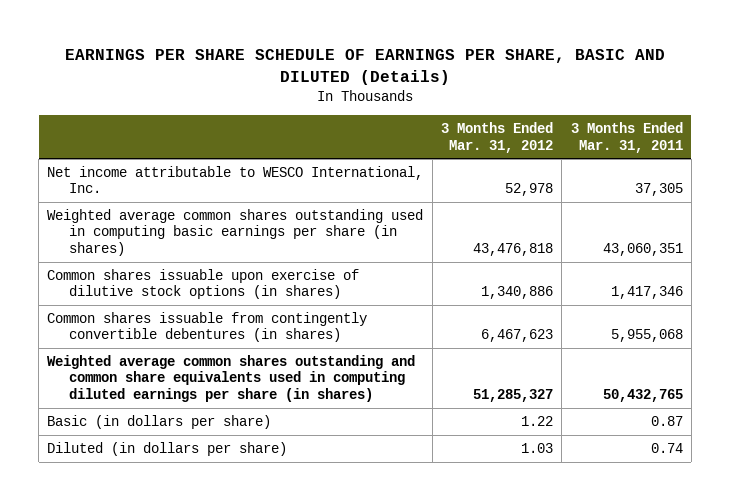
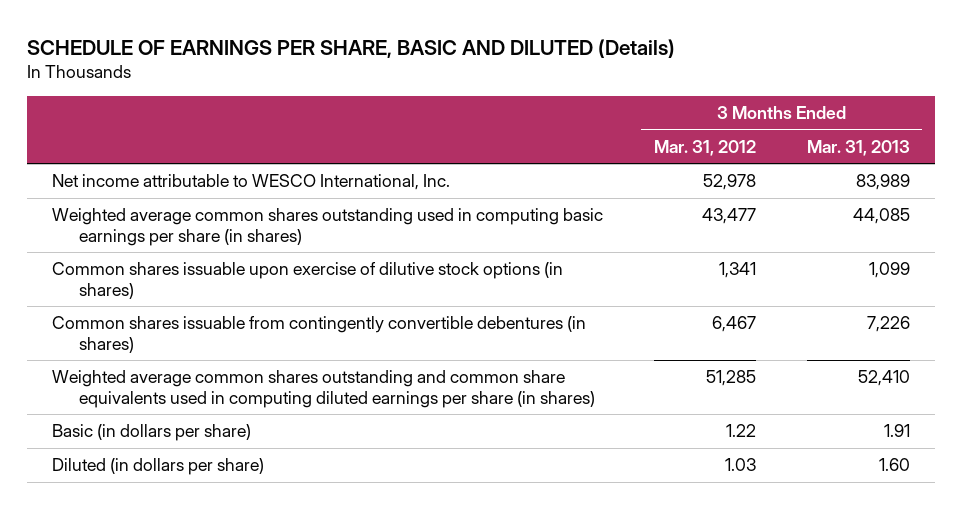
[65,49,666,86] EARNINGS PER SHARE SCHEDULE OF EARNINGS PER SHARE, BASIC AND DILUTED (Details) -> [27,38,676,58] SCHEDULE OF EARNINGS PER SHARE, BASIC AND DILUTED (Details)
[570,122,683,153] 3 Months Ended Mar. 31, 2011 -> none
none -> [806,139,910,156] Mar. 31, 2013
[473,242,554,256] 43,476,818 -> [702,208,757,225] 43,477
[481,286,554,300] 1,340,886 -> [719,262,757,279] 1,341
[481,329,554,343] 6,467,623 -> [712,316,757,333] 6,467
[473,388,554,402] 51,285,327 -> [706,370,757,387] 51,285

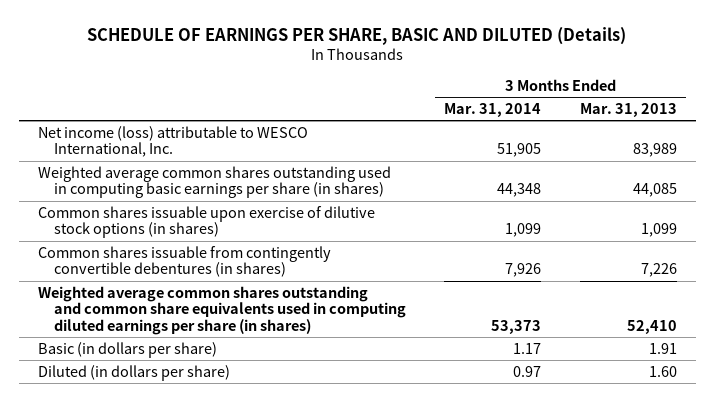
[654,139,757,156] Mar. 31, 2012 -> none
none -> [444,103,542,118] Mar. 31, 2014
[52,174,451,191] Net income attributable to WESCO International, Inc. -> [37,125,308,158] Net income (loss) attributable to WESCO International, Inc.

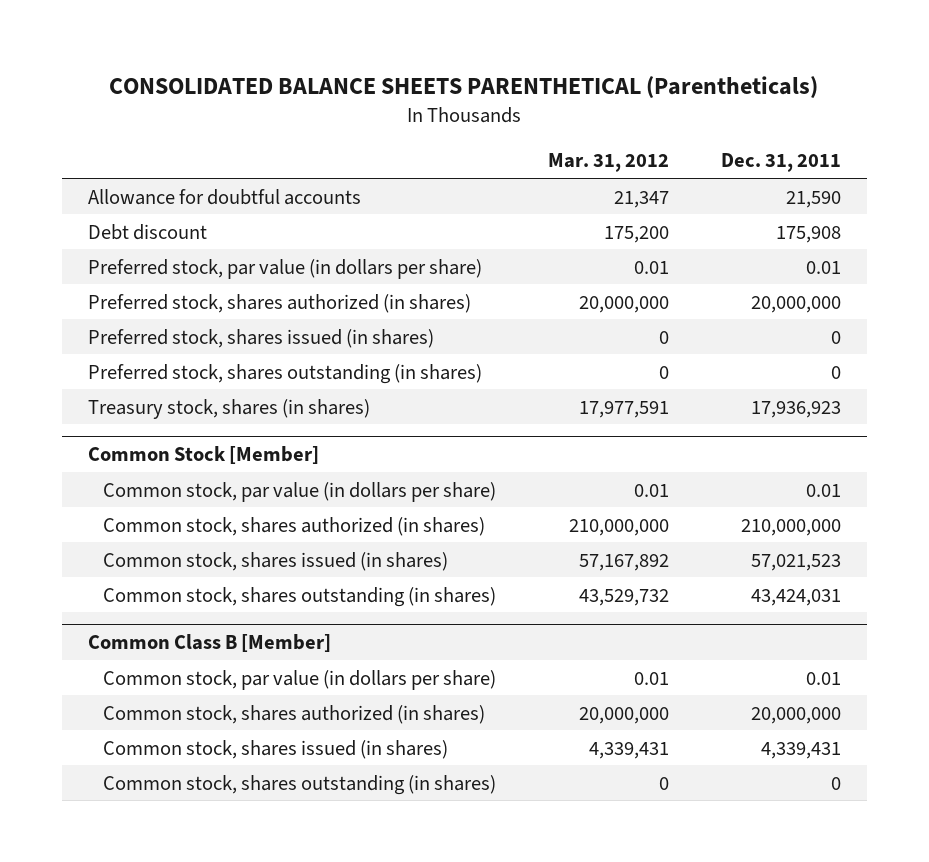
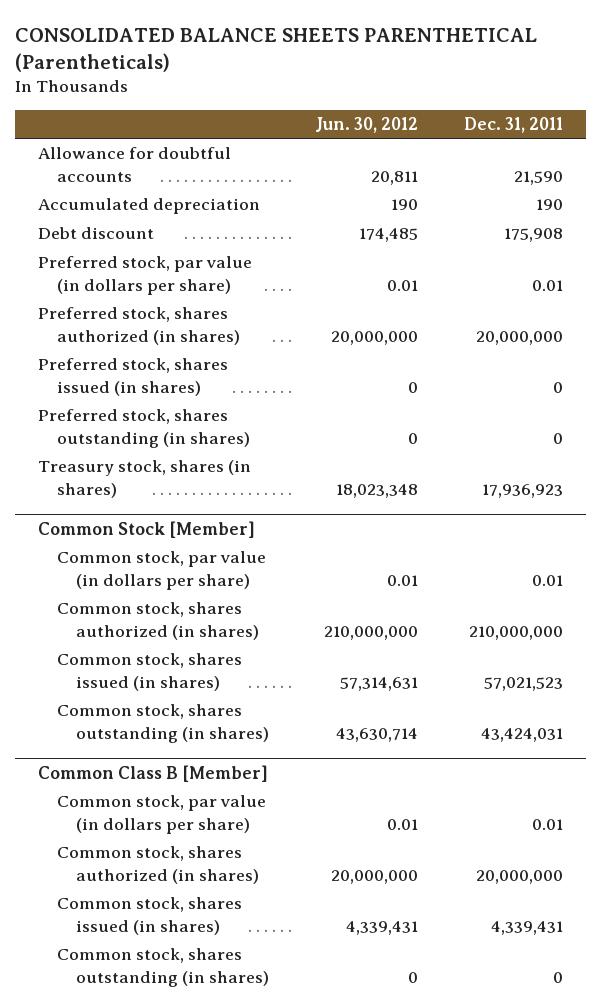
[548,153,670,173] Mar. 31, 2012 -> none
none -> [314,117,418,134] Jun. 30, 2012
none -> [37,198,260,215] Accumulated depreciation

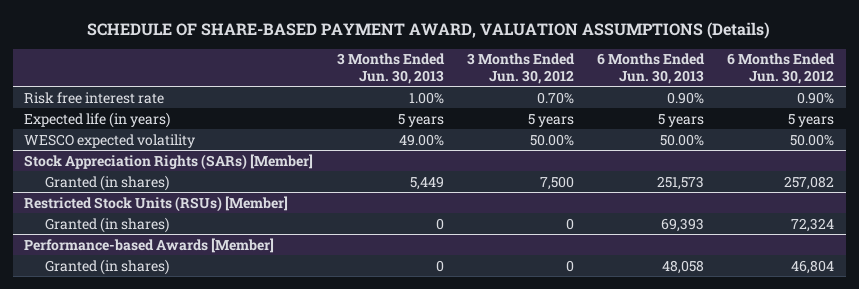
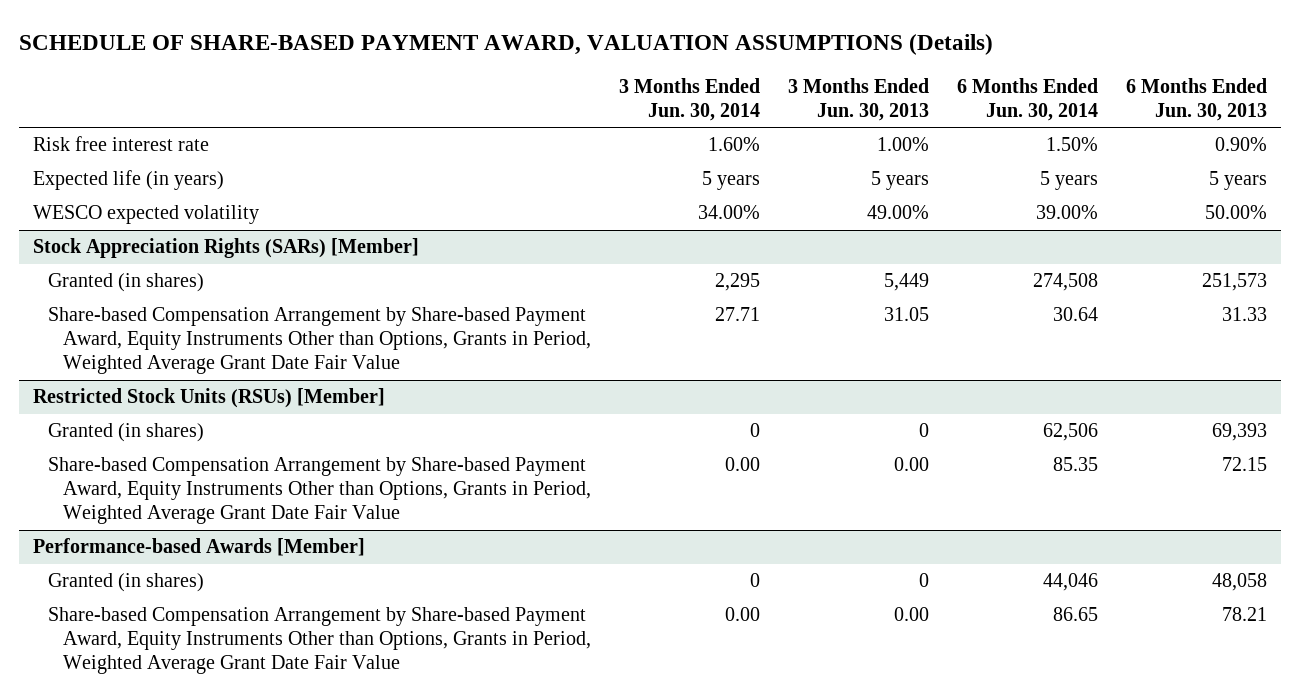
[466,53,575,84] 3 Months Ended Jun. 30, 2012 -> none
[727,53,836,84] 6 Months Ended Jun. 30, 2012 -> none
none -> [619,77,761,121] 3 Months Ended Jun. 30, 2014
none -> [956,77,1098,121] 6 Months Ended Jun. 30, 2014
none -> [48,307,592,375] Share-based Compensation Arrangement by Share-based Payment Award, Equity Instruments Other than Options, Grants in Period, Weighted Average Grant Date Fair Value
none -> [48,457,592,525] Share-based Compensation Arrangement by Share-based Payment Award, Equity Instruments Other than Options, Grants in Period, Weighted Average Grant Date Fair Value
none -> [48,607,592,675] Share-based Compensation Arrangement by Share-based Payment Award, Equity Instruments Other than Options, Grants in Period, Weighted Average Grant Date Fair Value

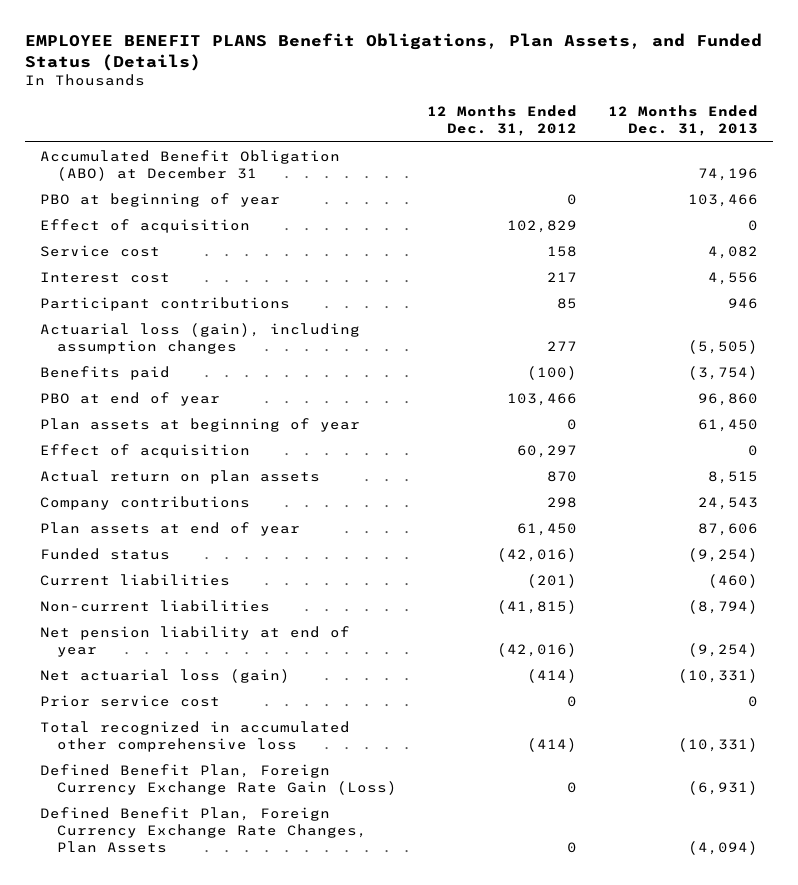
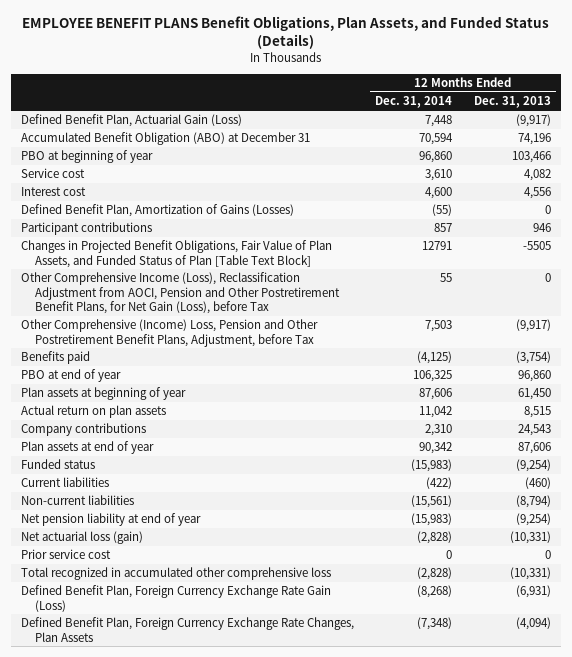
[427,105,578,137] 12 Months Ended Dec. 31, 2012 -> none
none -> [375,96,453,109] Dec. 31, 2014
none -> [21,114,243,128] Defined Benefit Plan, Actuarial Gain (Loss)
[39,218,250,233] Effect of acquisition -> none
none -> [21,204,295,218] Defined Benefit Plan, Amortization of Gains (Losses)
[39,322,360,354] Actuarial loss (gain), including assumption changes -> none
none -> [21,240,333,268] Changes in Projected Benefit Obligations, Fair Value of Plan Assets, and Funded Status of Plan [Table Text Block]
none -> [21,272,341,314] Other Comprehensive Income (Loss), Reclassification Adjustment from AOCI, Pension and Other Postretirement Benefit Plans, for Net Gain (Loss), before Tax
none -> [21,319,319,347] Other Comprehensive (Income) Loss, Pension and Other Postretirement Benefit Plans, Adjustment, before Tax
[39,443,250,458] Effect of acquisition -> none

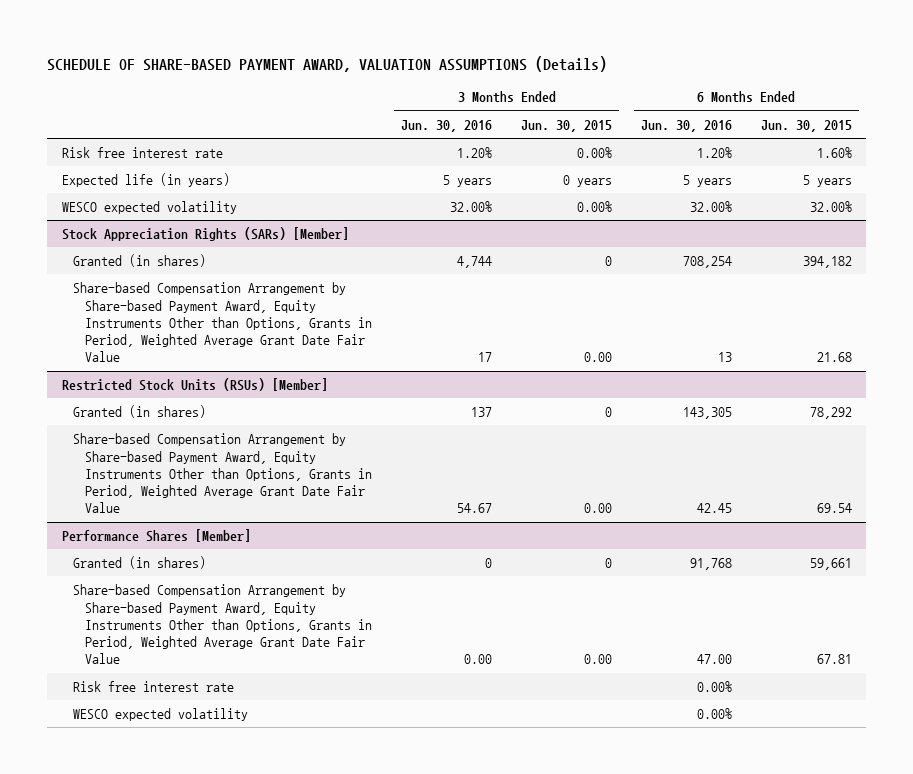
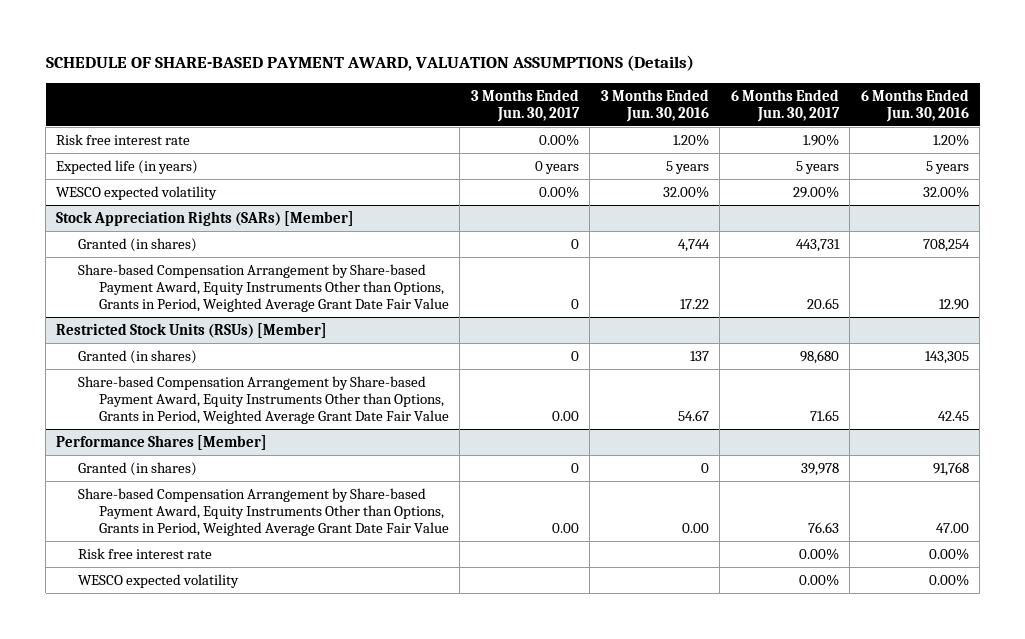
[521,119,613,132] Jun. 30, 2015 -> none
[760,119,852,132] Jun. 30, 2015 -> none
none -> [470,88,580,122] 3 Months Ended Jun. 30, 2017
none -> [730,88,840,122] 6 Months Ended Jun. 30, 2017
[478,352,493,363] 17 -> [679,299,709,310] 17.22
[717,352,732,363] 13 -> [938,299,969,311] 12.90

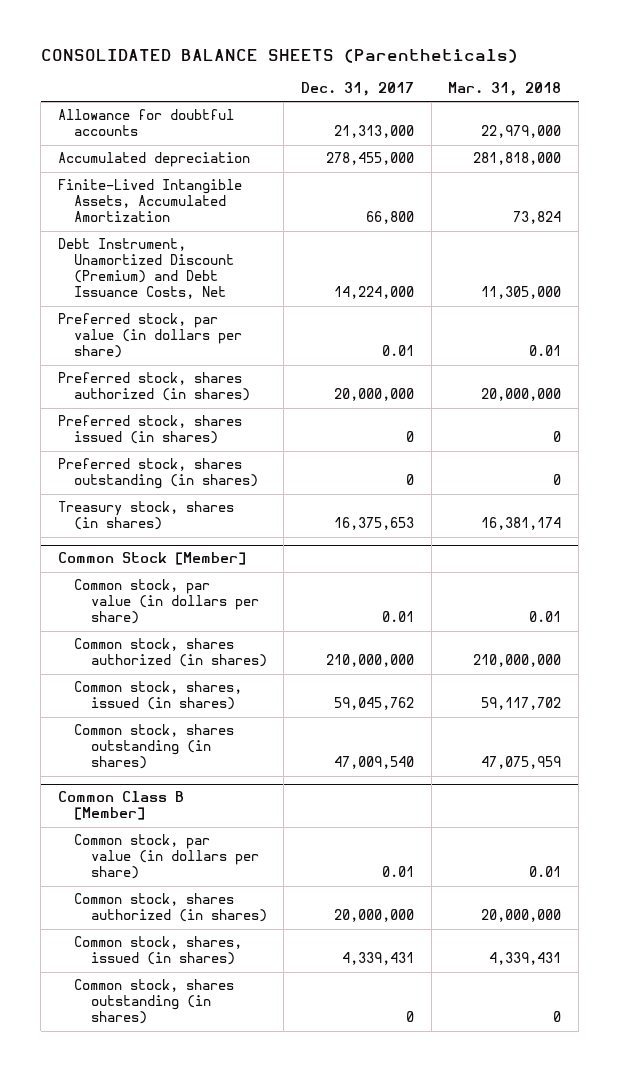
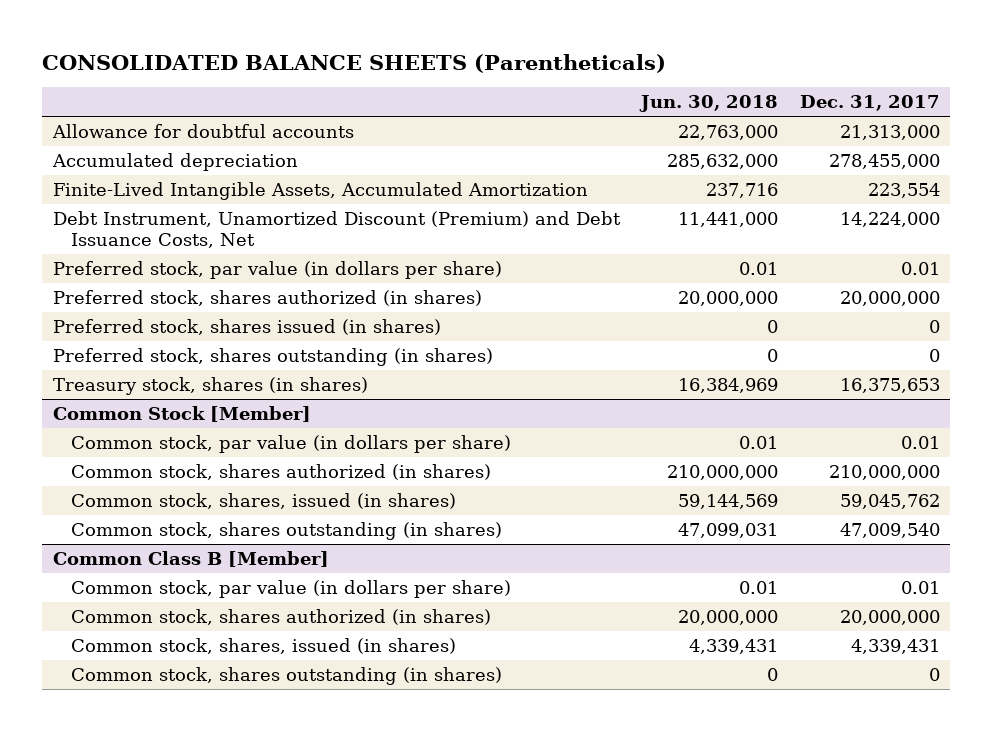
[448,82,562,97] Mar. 31, 2018 -> none
none -> [639,95,779,113] Jun. 30, 2018
[365,211,414,225] 66,800 -> [867,182,940,198] 223,554

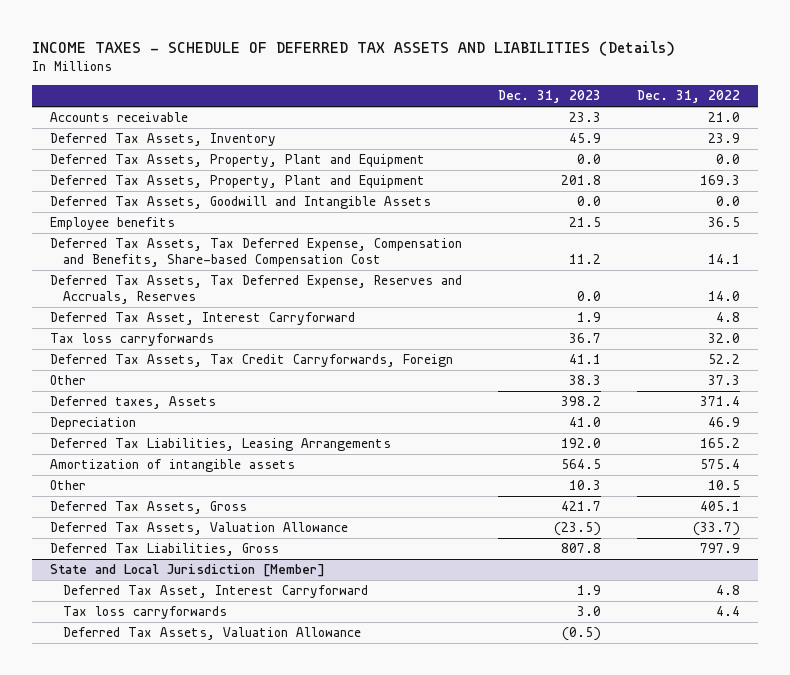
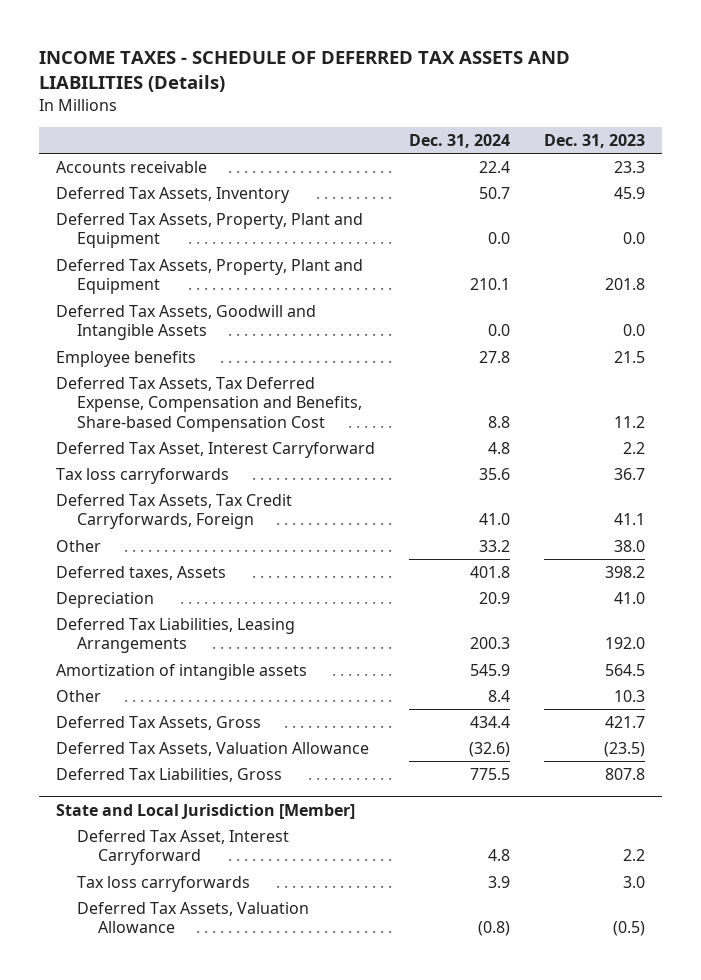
[637,90,741,104] Dec. 31, 2022 -> none
none -> [409,133,511,148] Dec. 31, 2024
[50,275,463,304] Deferred Tax Assets, Tax Deferred Expense, Reserves and Accruals, Reserves -> none
[577,312,602,323] 1.9 -> [622,441,645,454] 2.2
[569,375,602,386] 38.3 -> [613,539,645,552] 38.0
[577,585,602,596] 1.9 -> [622,849,645,862] 2.2

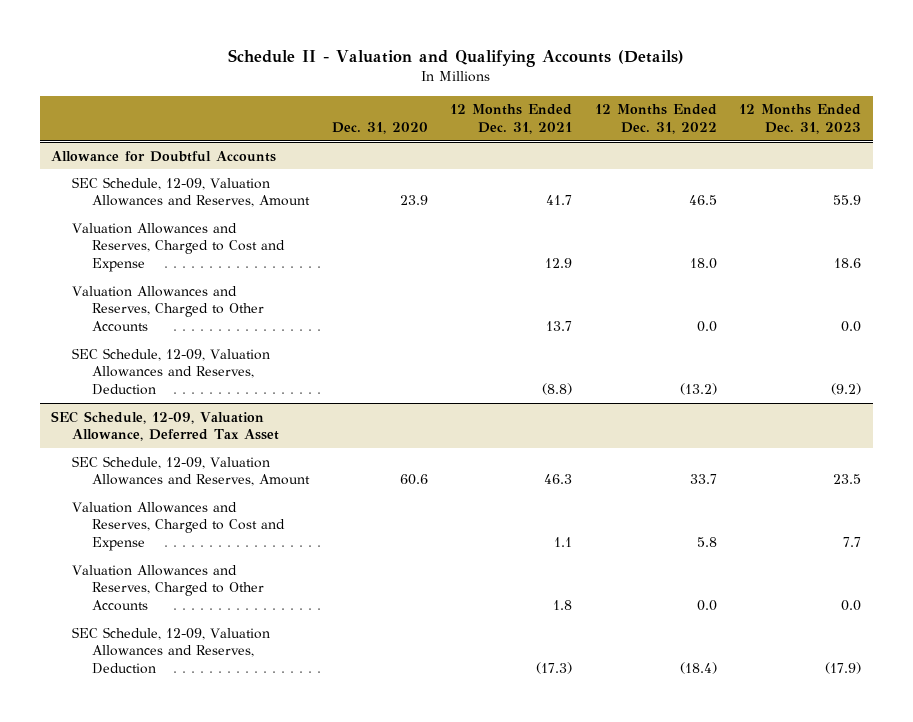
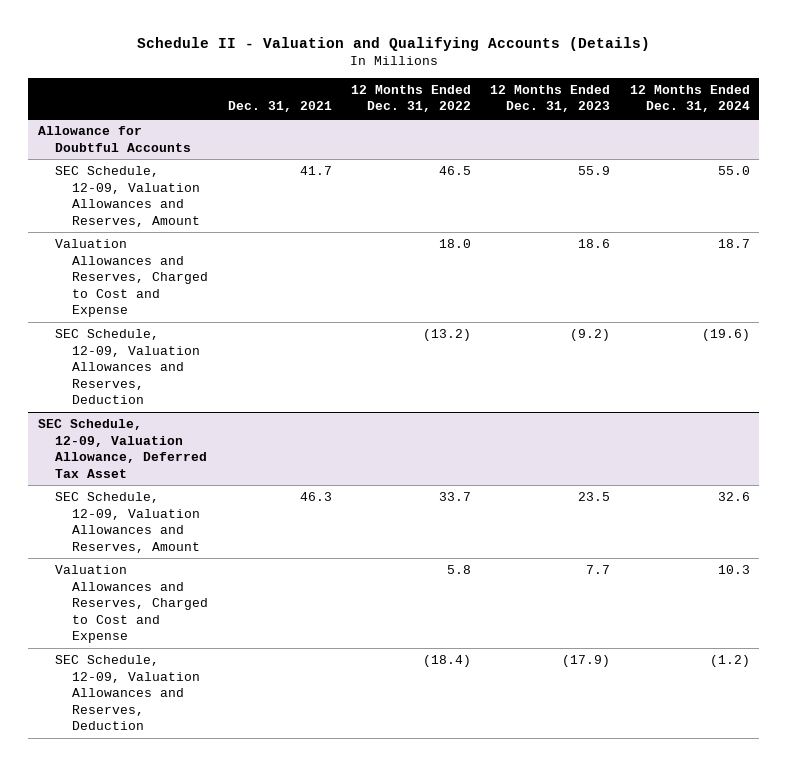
[331,122,428,135] Dec. 31, 2020 -> none
[450,104,573,135] 12 Months Ended Dec. 31, 2021 -> none
none -> [227,101,332,113] Dec. 31, 2021
none -> [629,84,750,113] 12 Months Ended Dec. 31, 2024
[71,285,265,333] Valuation Allowances and Reserves, Charged to Other Accounts -> none
[71,564,265,612] Valuation Allowances and Reserves, Charged to Other Accounts -> none

